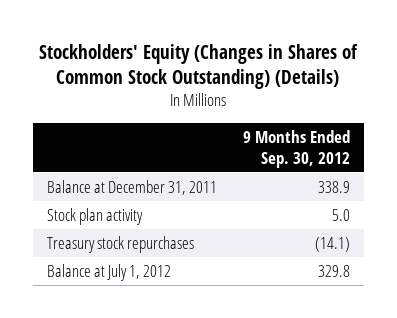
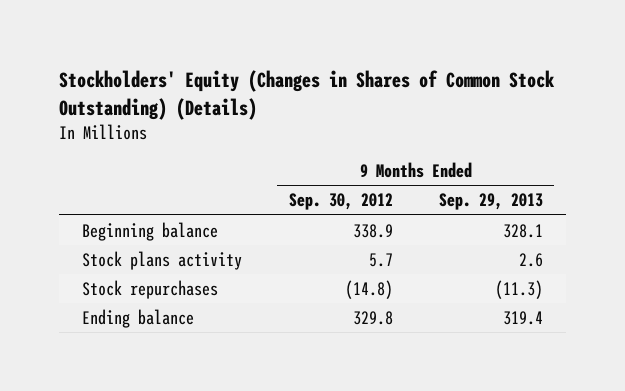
none -> [438,193,543,211] Sep. 29, 2013
[46,179,217,195] Balance at December 31, 2011 -> [82,221,219,241] Beginning balance
[46,207,143,225] Stock plan activity -> [82,250,243,270] Stock plans activity
[332,208,351,221] 5.0 -> [368,252,393,267] 5.7
[46,235,194,253] Treasury stock repurchases -> [82,279,219,299] Stock repurchases
[315,236,351,252] (14.1) -> [344,279,393,299] (14.8)
[46,263,171,281] Balance at July 1, 2012 -> [82,308,195,328] Ending balance

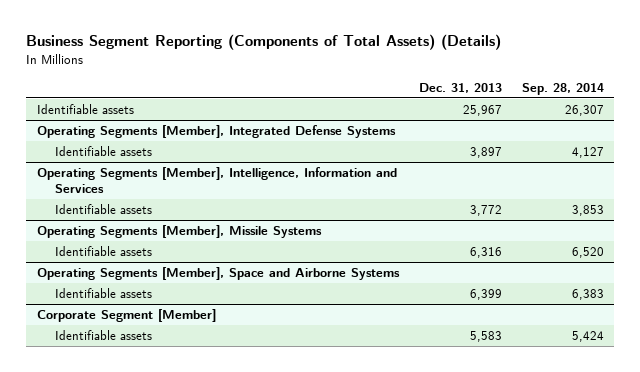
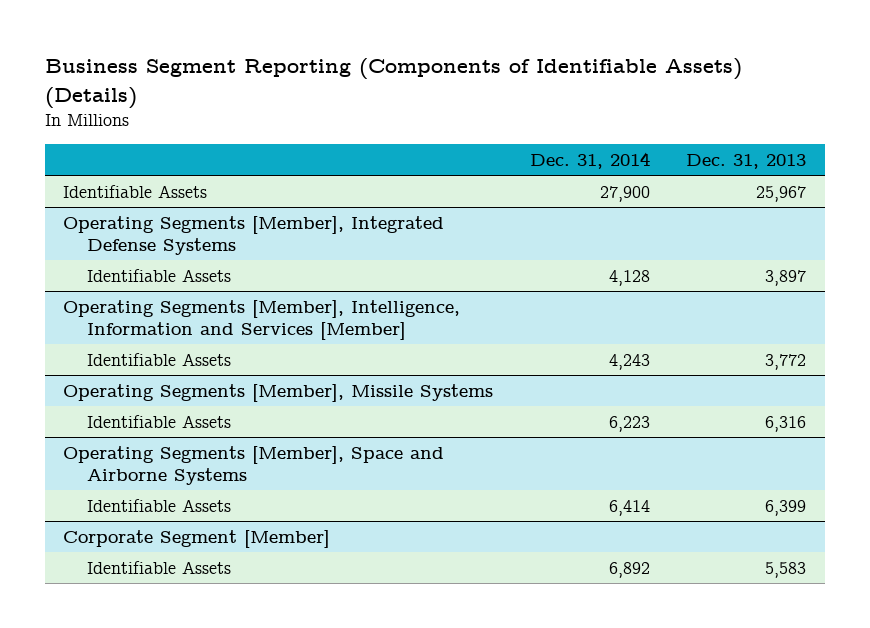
[26,34,502,51] Business Segment Reporting (Components of Total Assets) (Details) -> [45,58,743,109] Business Segment Reporting (Components of Identifiable Assets) (Details)
[521,82,604,95] Sep. 28, 2014 -> none
none -> [529,152,650,170] Dec. 31, 2014
[36,103,134,114] Identifiable assets -> [63,184,208,198] Identifiable Assets
[55,145,153,156] Identifiable assets -> [86,268,231,282] Identifiable Assets
[36,166,397,194] Operating Segments [Member], Intelligence, Information and Services -> [63,299,461,340] Operating Segments [Member], Intelligence, Information and Services [Member]
[55,203,153,214] Identifiable assets -> [86,352,231,366] Identifiable Assets
[55,245,153,256] Identifiable assets -> [86,414,231,428] Identifiable Assets
[55,287,153,298] Identifiable assets -> [86,498,231,512] Identifiable Assets
[55,329,153,340] Identifiable assets -> [86,560,231,574] Identifiable Assets

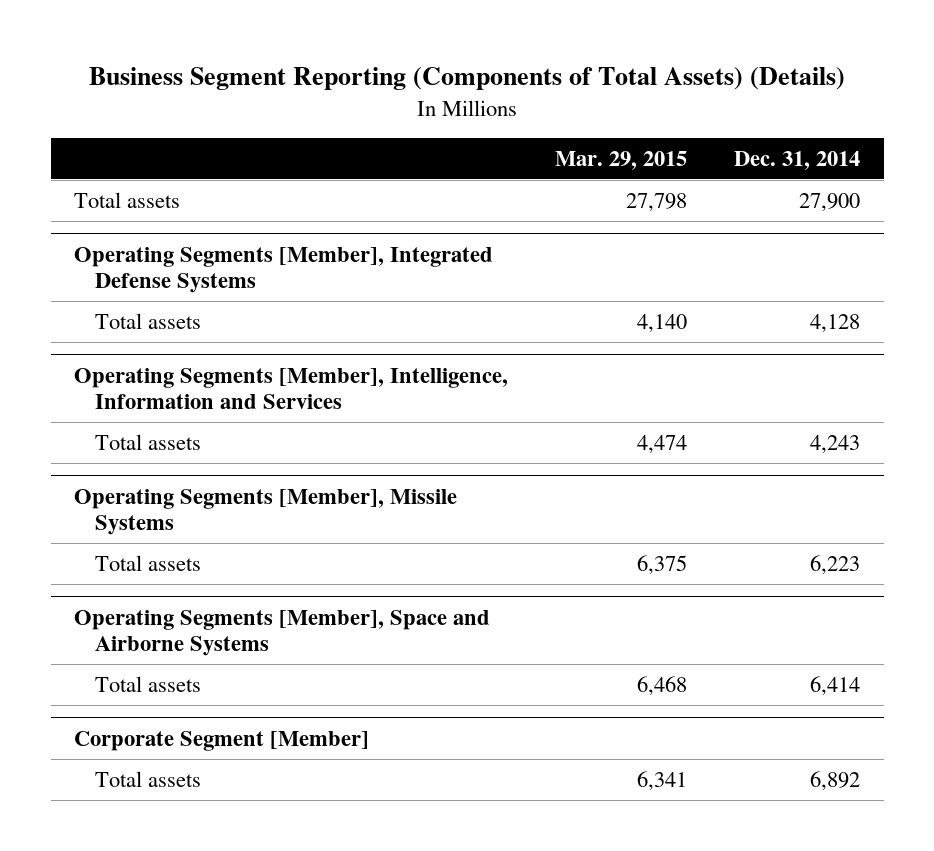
[45,58,743,109] Business Segment Reporting (Components of Identifiable Assets) (Details) -> [89,67,846,91] Business Segment Reporting (Components of Total Assets) (Details)
[686,154,807,170] Dec. 31, 2013 -> none
none -> [555,150,688,170] Mar. 29, 2015
[63,184,208,198] Identifiable Assets -> [74,191,181,208] Total assets
[86,268,231,282] Identifiable Assets -> [94,312,201,329] Total assets
[63,299,461,340] Operating Segments [Member], Intelligence, Information and Services [Member] -> [74,367,509,409] Operating Segments [Member], Intelligence, Information and Services
[86,352,231,366] Identifiable Assets -> [94,433,201,450] Total assets
[86,414,231,428] Identifiable Assets -> [94,554,201,571] Total assets
[86,498,231,512] Identifiable Assets -> [94,675,201,692] Total assets
[86,560,231,574] Identifiable Assets -> [94,770,201,787] Total assets

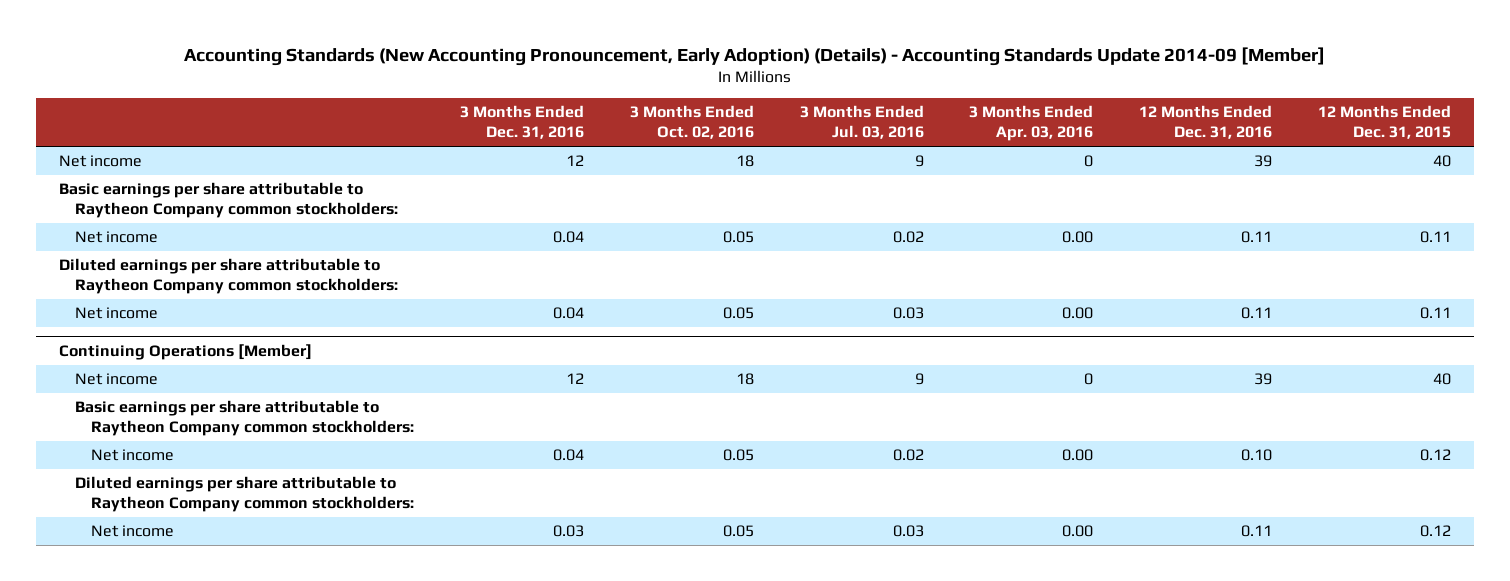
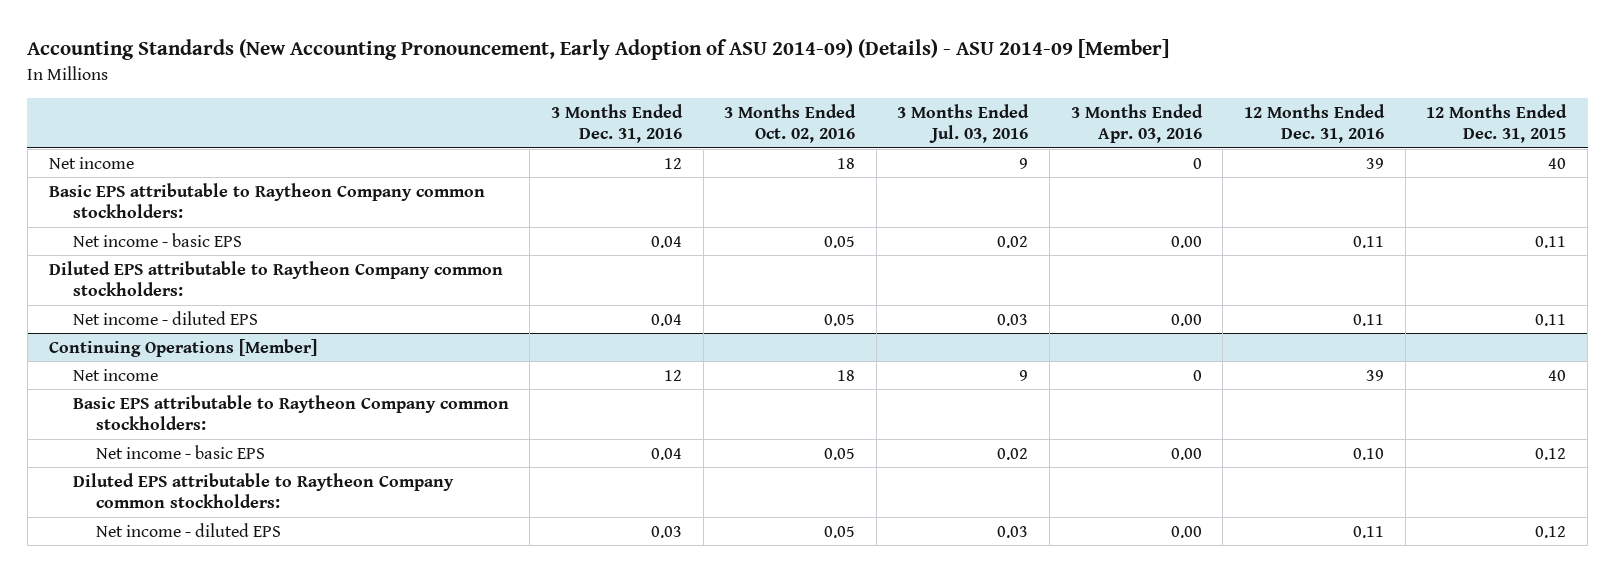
[184,46,1326,66] Accounting Standards (New Accounting Pronouncement, Early Adoption) (Details) - Accounting Standards Update 2014-09 [Member] -> [27,39,1170,61] Accounting Standards (New Accounting Pronouncement, Early Adoption of ASU 2014-09) (Details) - ASU 2014-09 [Member]
[58,182,398,219] Basic earnings per share attributable to Raytheon Company common stockholders: -> [48,182,485,219] Basic EPS attributable to Raytheon Company common stockholders:
[74,231,158,244] Net income -> [72,232,242,247] Net income - basic EPS
[58,258,398,295] Diluted earnings per share attributable to Raytheon Company common stockholders: -> [48,260,503,297] Diluted EPS attributable to Raytheon Company common stockholders:
[74,307,158,320] Net income -> [72,310,258,325] Net income - diluted EPS
[74,400,414,437] Basic earnings per share attributable to Raytheon Company common stockholders: -> [72,394,509,431] Basic EPS attributable to Raytheon Company common stockholders:
[90,449,174,462] Net income -> [96,444,266,459] Net income - basic EPS
[74,476,414,513] Diluted earnings per share attributable to Raytheon Company common stockholders: -> [72,472,454,509] Diluted EPS attributable to Raytheon Company common stockholders:
[90,525,174,538] Net income -> [96,522,282,537] Net income - diluted EPS

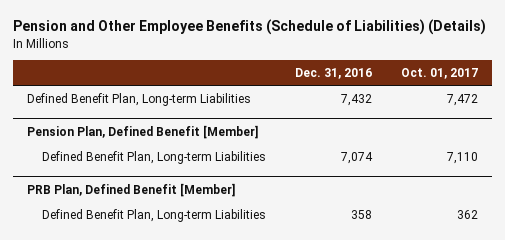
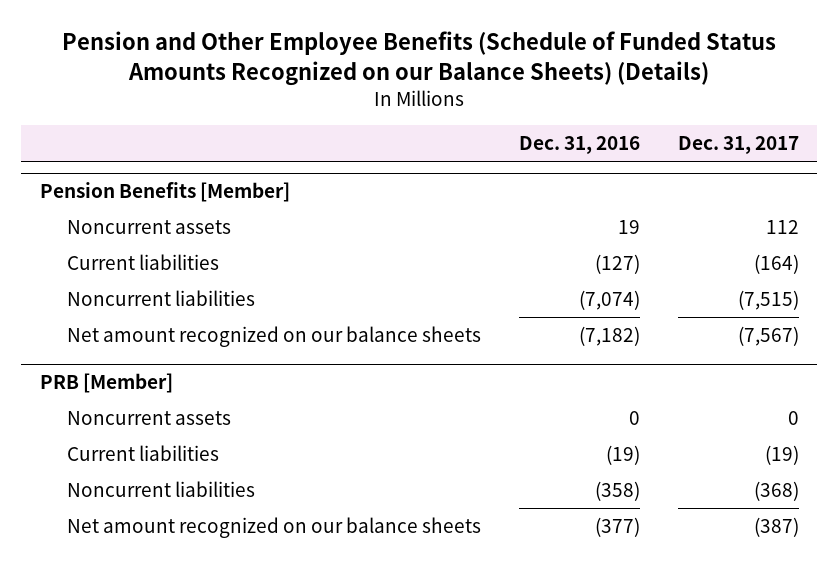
[12,19,486,36] Pension and Other Employee Benefits (Schedule of Liabilities) (Details) -> [62,31,777,87] Pension and Other Employee Benefits (Schedule of Funded Status Amounts Recognized on our Balance Sheets) (Details)
[400,67,478,79] Oct. 01, 2017 -> none
none -> [677,136,799,155] Dec. 31, 2017
[27,92,252,106] Defined Benefit Plan, Long-term Liabilities -> none
[41,150,266,164] Defined Benefit Plan, Long-term Liabilities -> none
[41,208,266,222] Defined Benefit Plan, Long-term Liabilities -> none
[27,124,259,139] Pension Plan, Defined Benefit [Member] -> [39,182,290,203] Pension Benefits [Member]
none -> [66,219,231,234] Noncurrent assets
none -> [66,253,219,270] Current liabilities
none -> [66,289,255,306] Noncurrent liabilities
none -> [66,325,481,347] Net amount recognized on our balance sheets
[27,182,236,197] PRB Plan, Defined Benefit [Member] -> [39,373,173,394] PRB [Member]
none -> [66,410,231,425] Noncurrent assets
none -> [66,444,219,461] Current liabilities
none -> [66,480,255,497] Noncurrent liabilities
none -> [66,516,481,538] Net amount recognized on our balance sheets

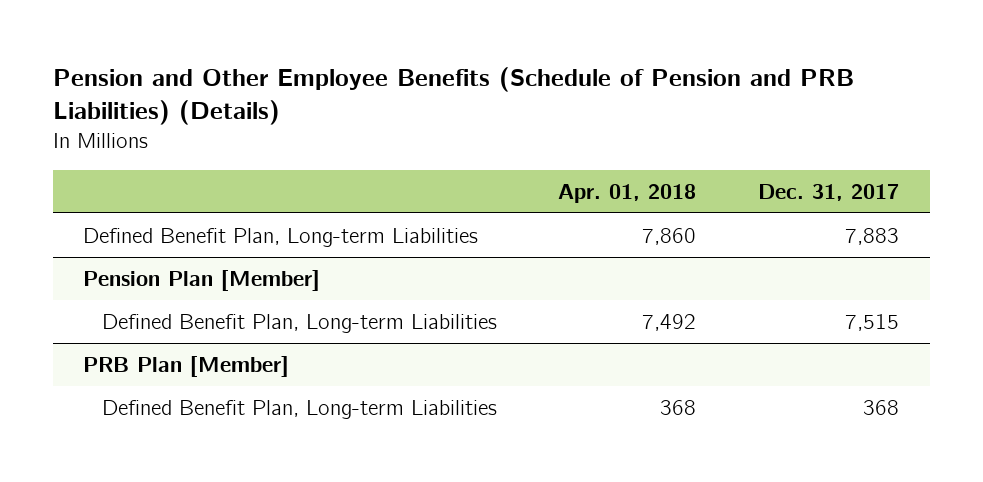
[62,31,777,87] Pension and Other Employee Benefits (Schedule of Funded Status Amounts Recognized on our Balance Sheets) (Details) -> [52,67,854,126] Pension and Other Employee Benefits (Schedule of Pension and PRB Liabilities) (Details)
[518,136,640,155] Dec. 31, 2016 -> none
none -> [558,183,697,203] Apr. 01, 2018
[66,219,231,234] Noncurrent assets -> none
[66,253,219,270] Current liabilities -> none
[66,289,255,306] Noncurrent liabilities -> none
[66,325,481,347] Net amount recognized on our balance sheets -> none
[66,410,231,425] Noncurrent assets -> none
[66,444,219,461] Current liabilities -> none
[66,480,255,497] Noncurrent liabilities -> none
[66,516,481,538] Net amount recognized on our balance sheets -> none
none -> [83,227,479,247] Defined Benefit Plan, Long-term Liabilities
[39,182,290,203] Pension Benefits [Member] -> [83,269,321,291] Pension Plan [Member]
none -> [101,313,497,333] Defined Benefit Plan, Long-term Liabilities
[39,373,173,394] PRB [Member] -> [83,355,290,377] PRB Plan [Member]
none -> [101,399,497,419] Defined Benefit Plan, Long-term Liabilities

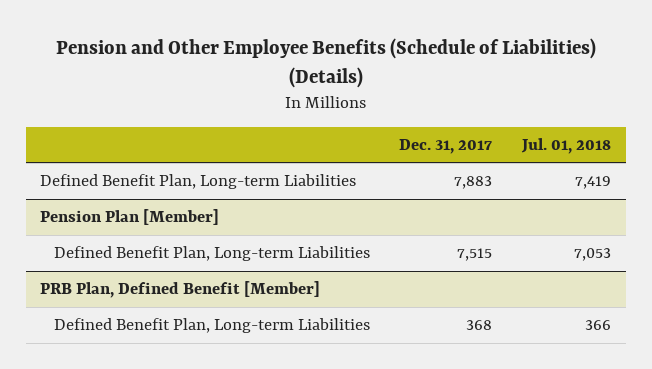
[52,67,854,126] Pension and Other Employee Benefits (Schedule of Pension and PRB Liabilities) (Details) -> [55,38,596,89] Pension and Other Employee Benefits (Schedule of Liabilities) (Details)
[558,183,697,203] Apr. 01, 2018 -> none
none -> [521,137,612,154] Jul. 01, 2018
[83,355,290,377] PRB Plan [Member] -> [40,281,321,299] PRB Plan, Defined Benefit [Member]

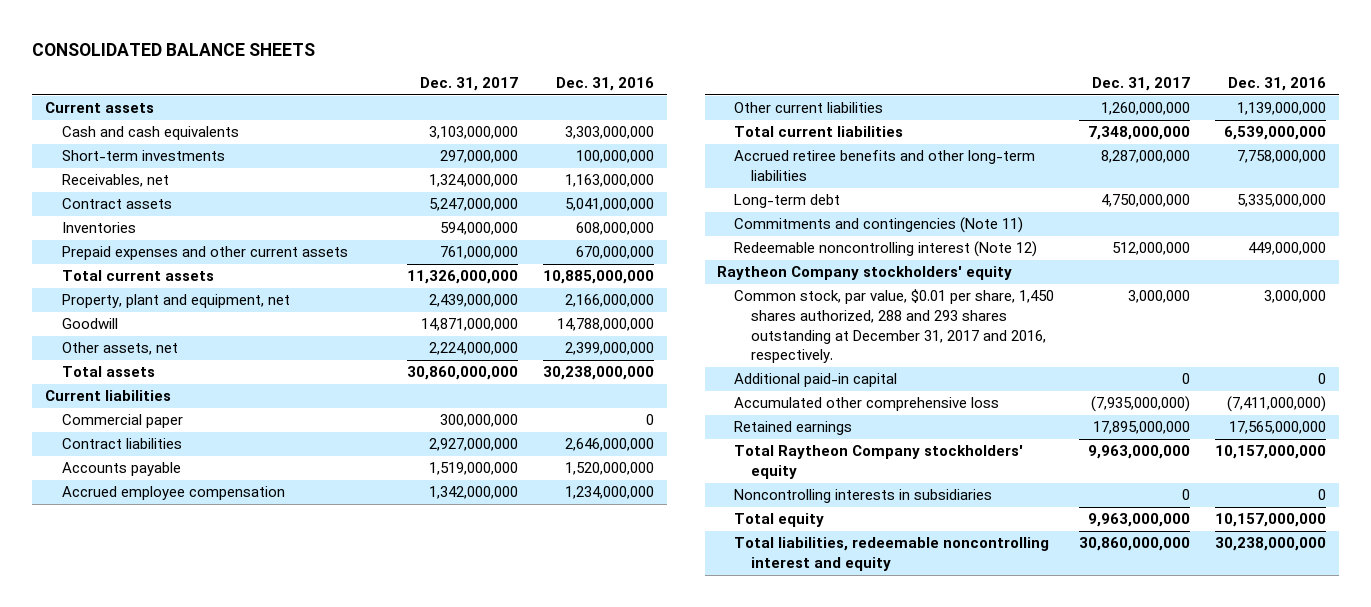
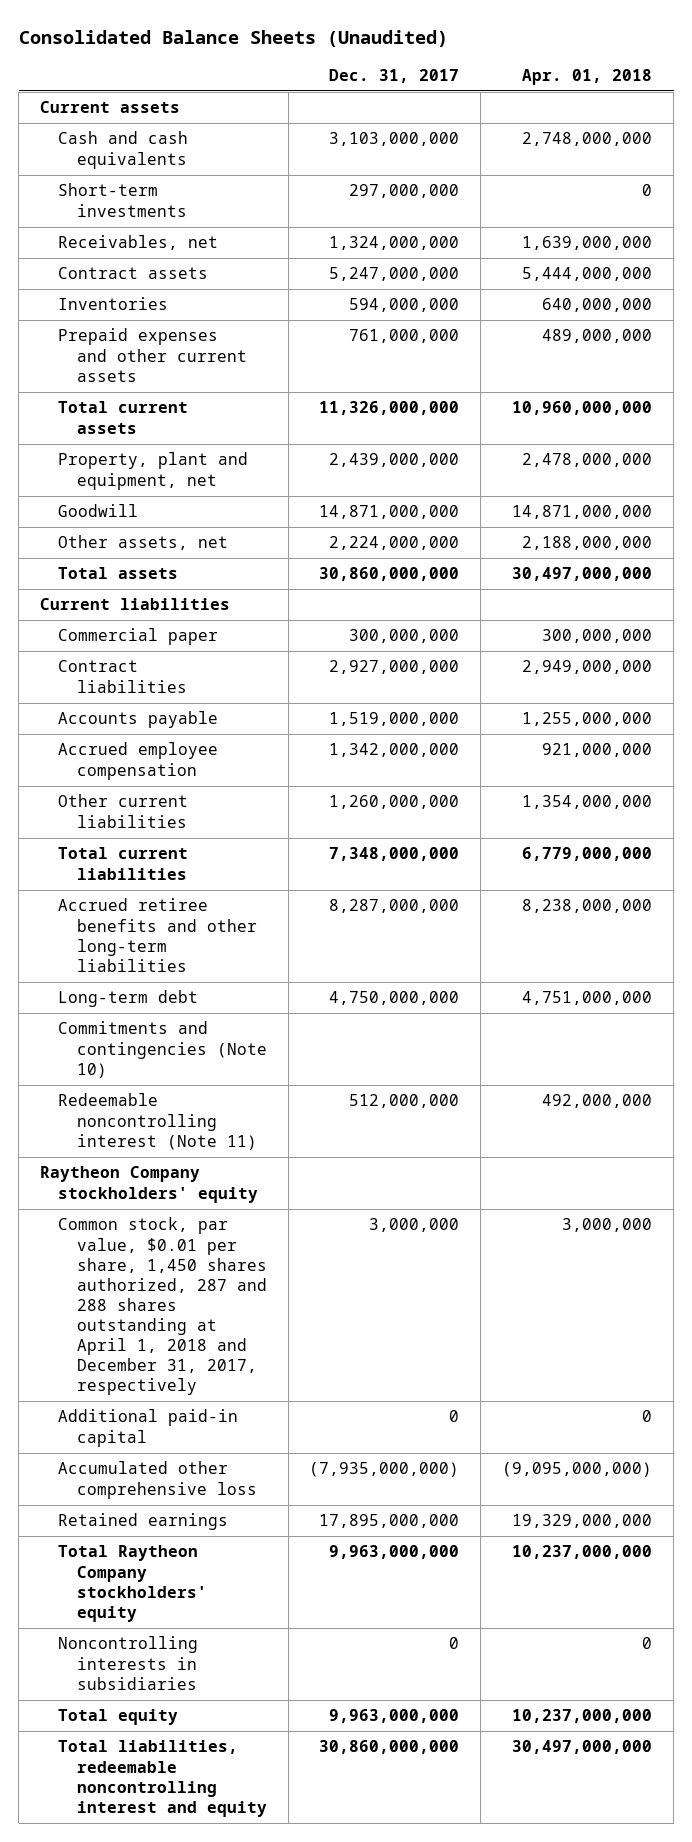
[32,42,316,56] CONSOLIDATED BALANCE SHEETS -> [18,29,448,47] Consolidated Balance Sheets (Unaudited)
[556,77,655,92] Dec. 31, 2016 -> none
none -> [522,68,653,85] Apr. 01, 2018
[733,217,1023,234] Commitments and contingencies (Note 11) -> [58,1021,267,1078] Commitments and contingencies (Note 10)
[733,241,1037,258] Redeemable noncontrolling interest (Note 12) -> [58,1093,257,1150] Redeemable noncontrolling interest (Note 11)
[733,289,1054,364] Common stock, par value, $0.01 per share, 1,450 shares authorized, 288 and 293 shares outstanding at December 31, 2017 and 2016, respectively. -> [58,1217,267,1395] Common stock, par value, $0.01 per share, 1,450 shares authorized, 287 and 288 shares outstanding at April 1, 2018 and December 31, 2017, respectively

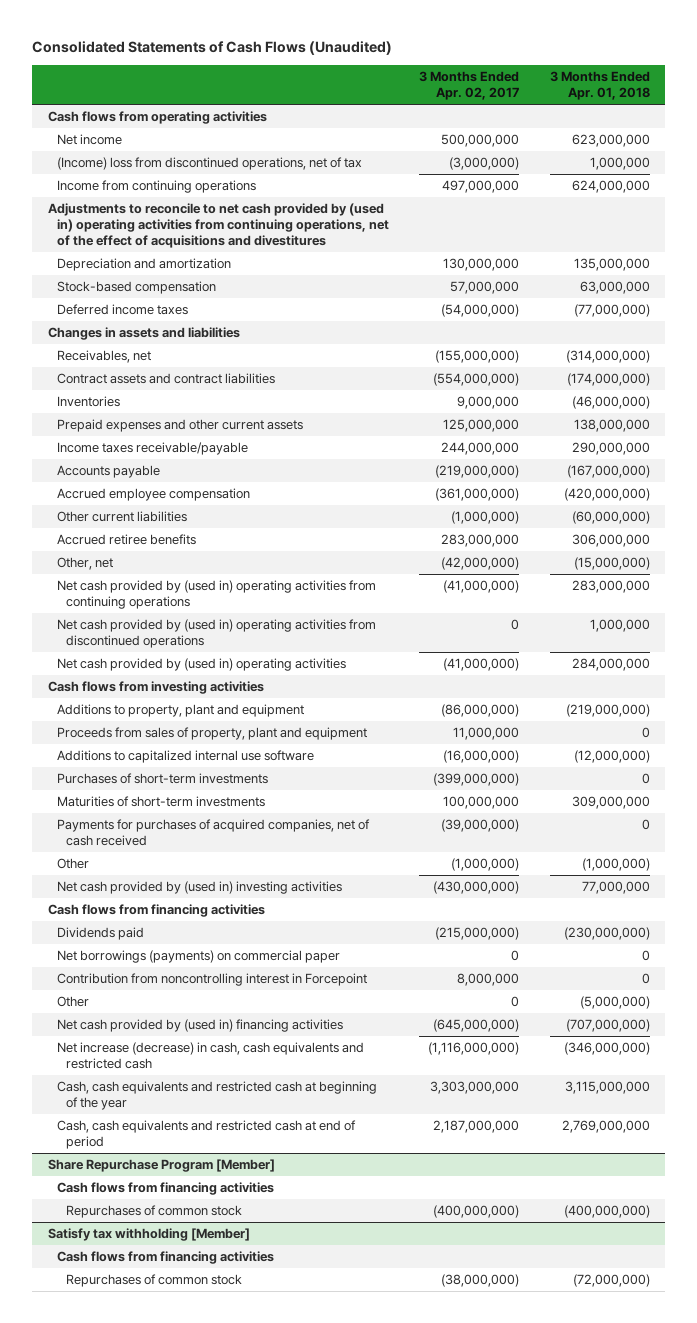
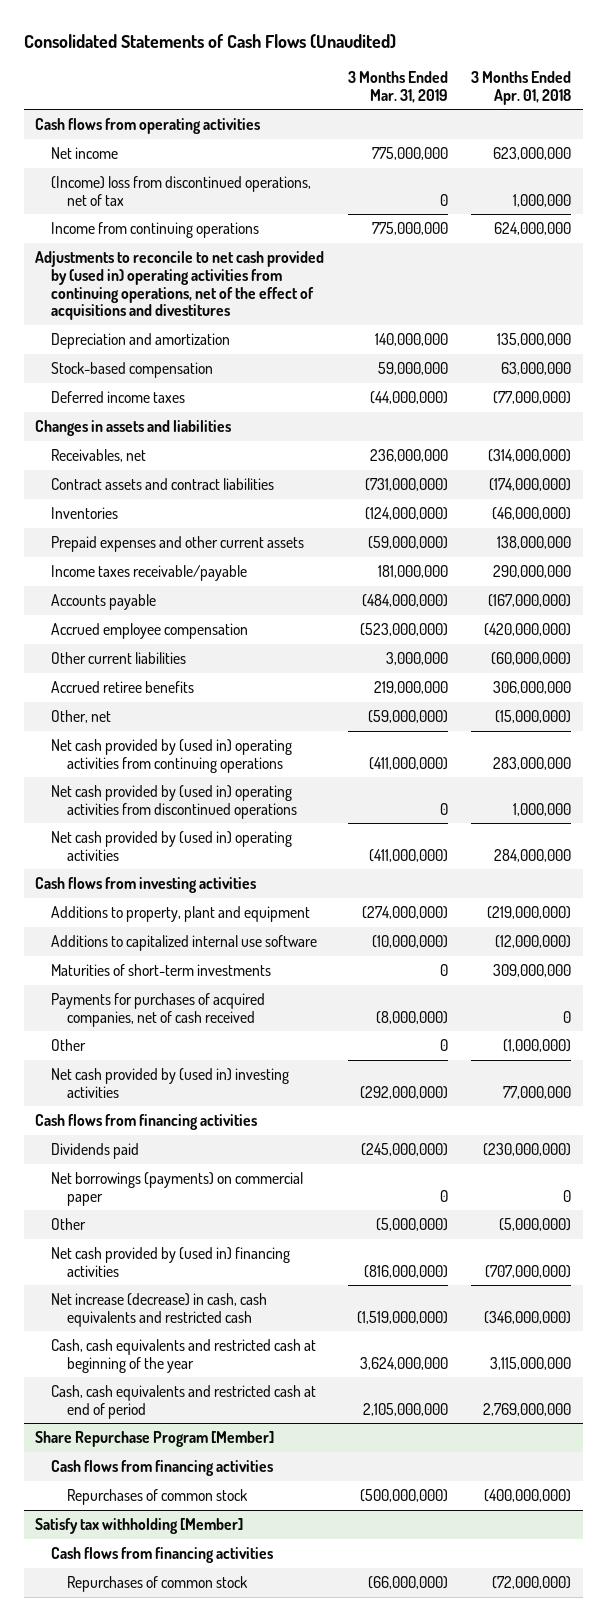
[419,71,520,101] 3 Months Ended Apr. 02, 2017 -> none
none -> [347,70,448,103] 3 Months Ended Mar. 31, 2019
[57,726,368,740] Proceeds from sales of property, plant and equipment -> none
[57,772,269,784] Purchases of short-term investments -> none
[57,972,368,986] Contribution from noncontrolling interest in Forcepoint -> none

